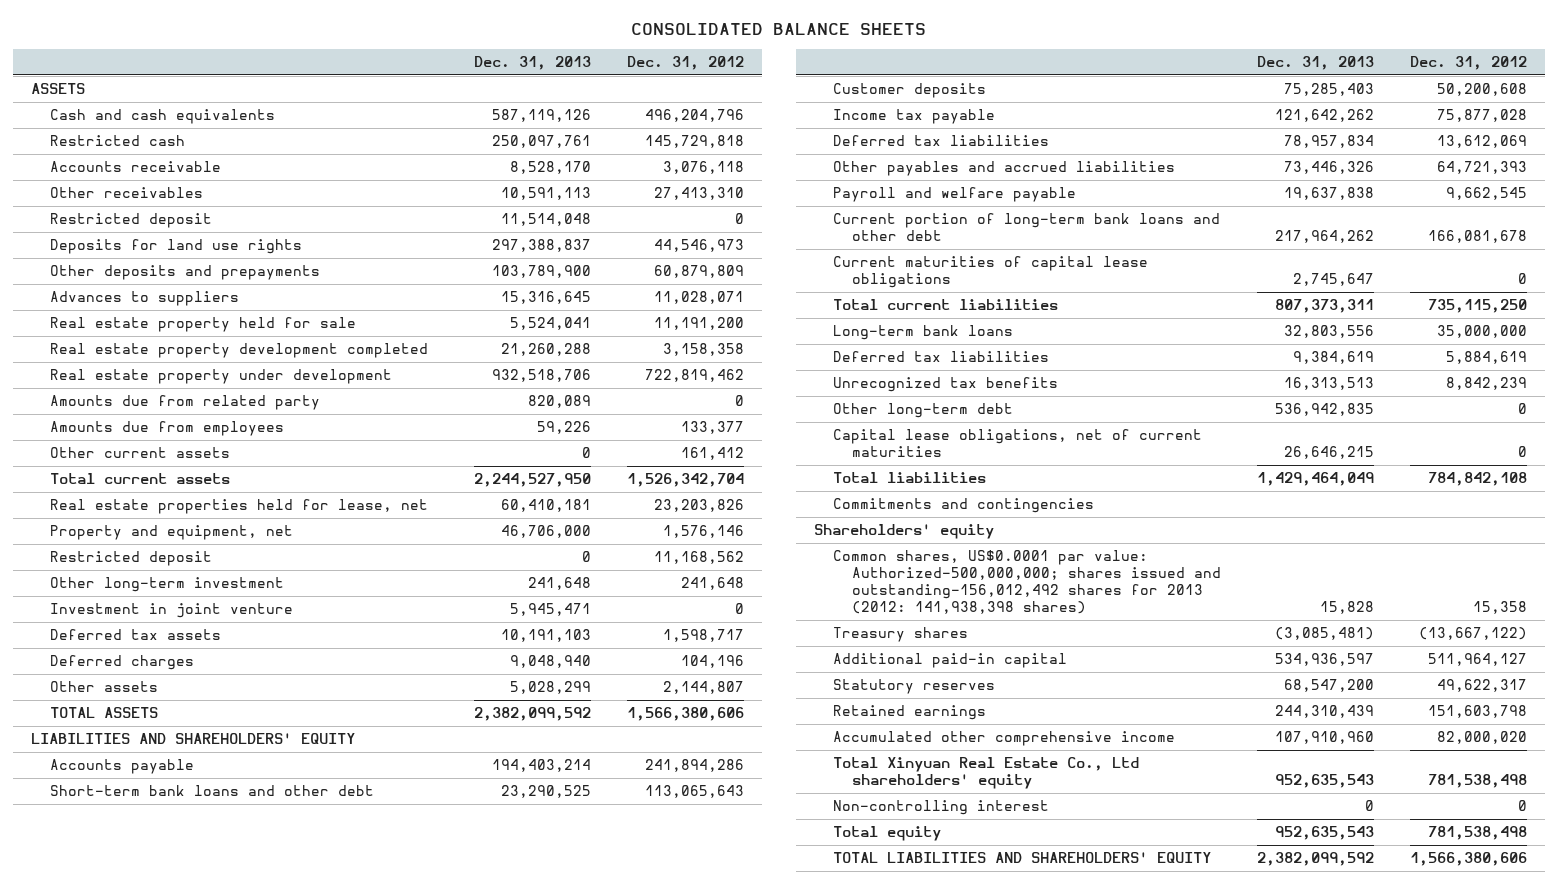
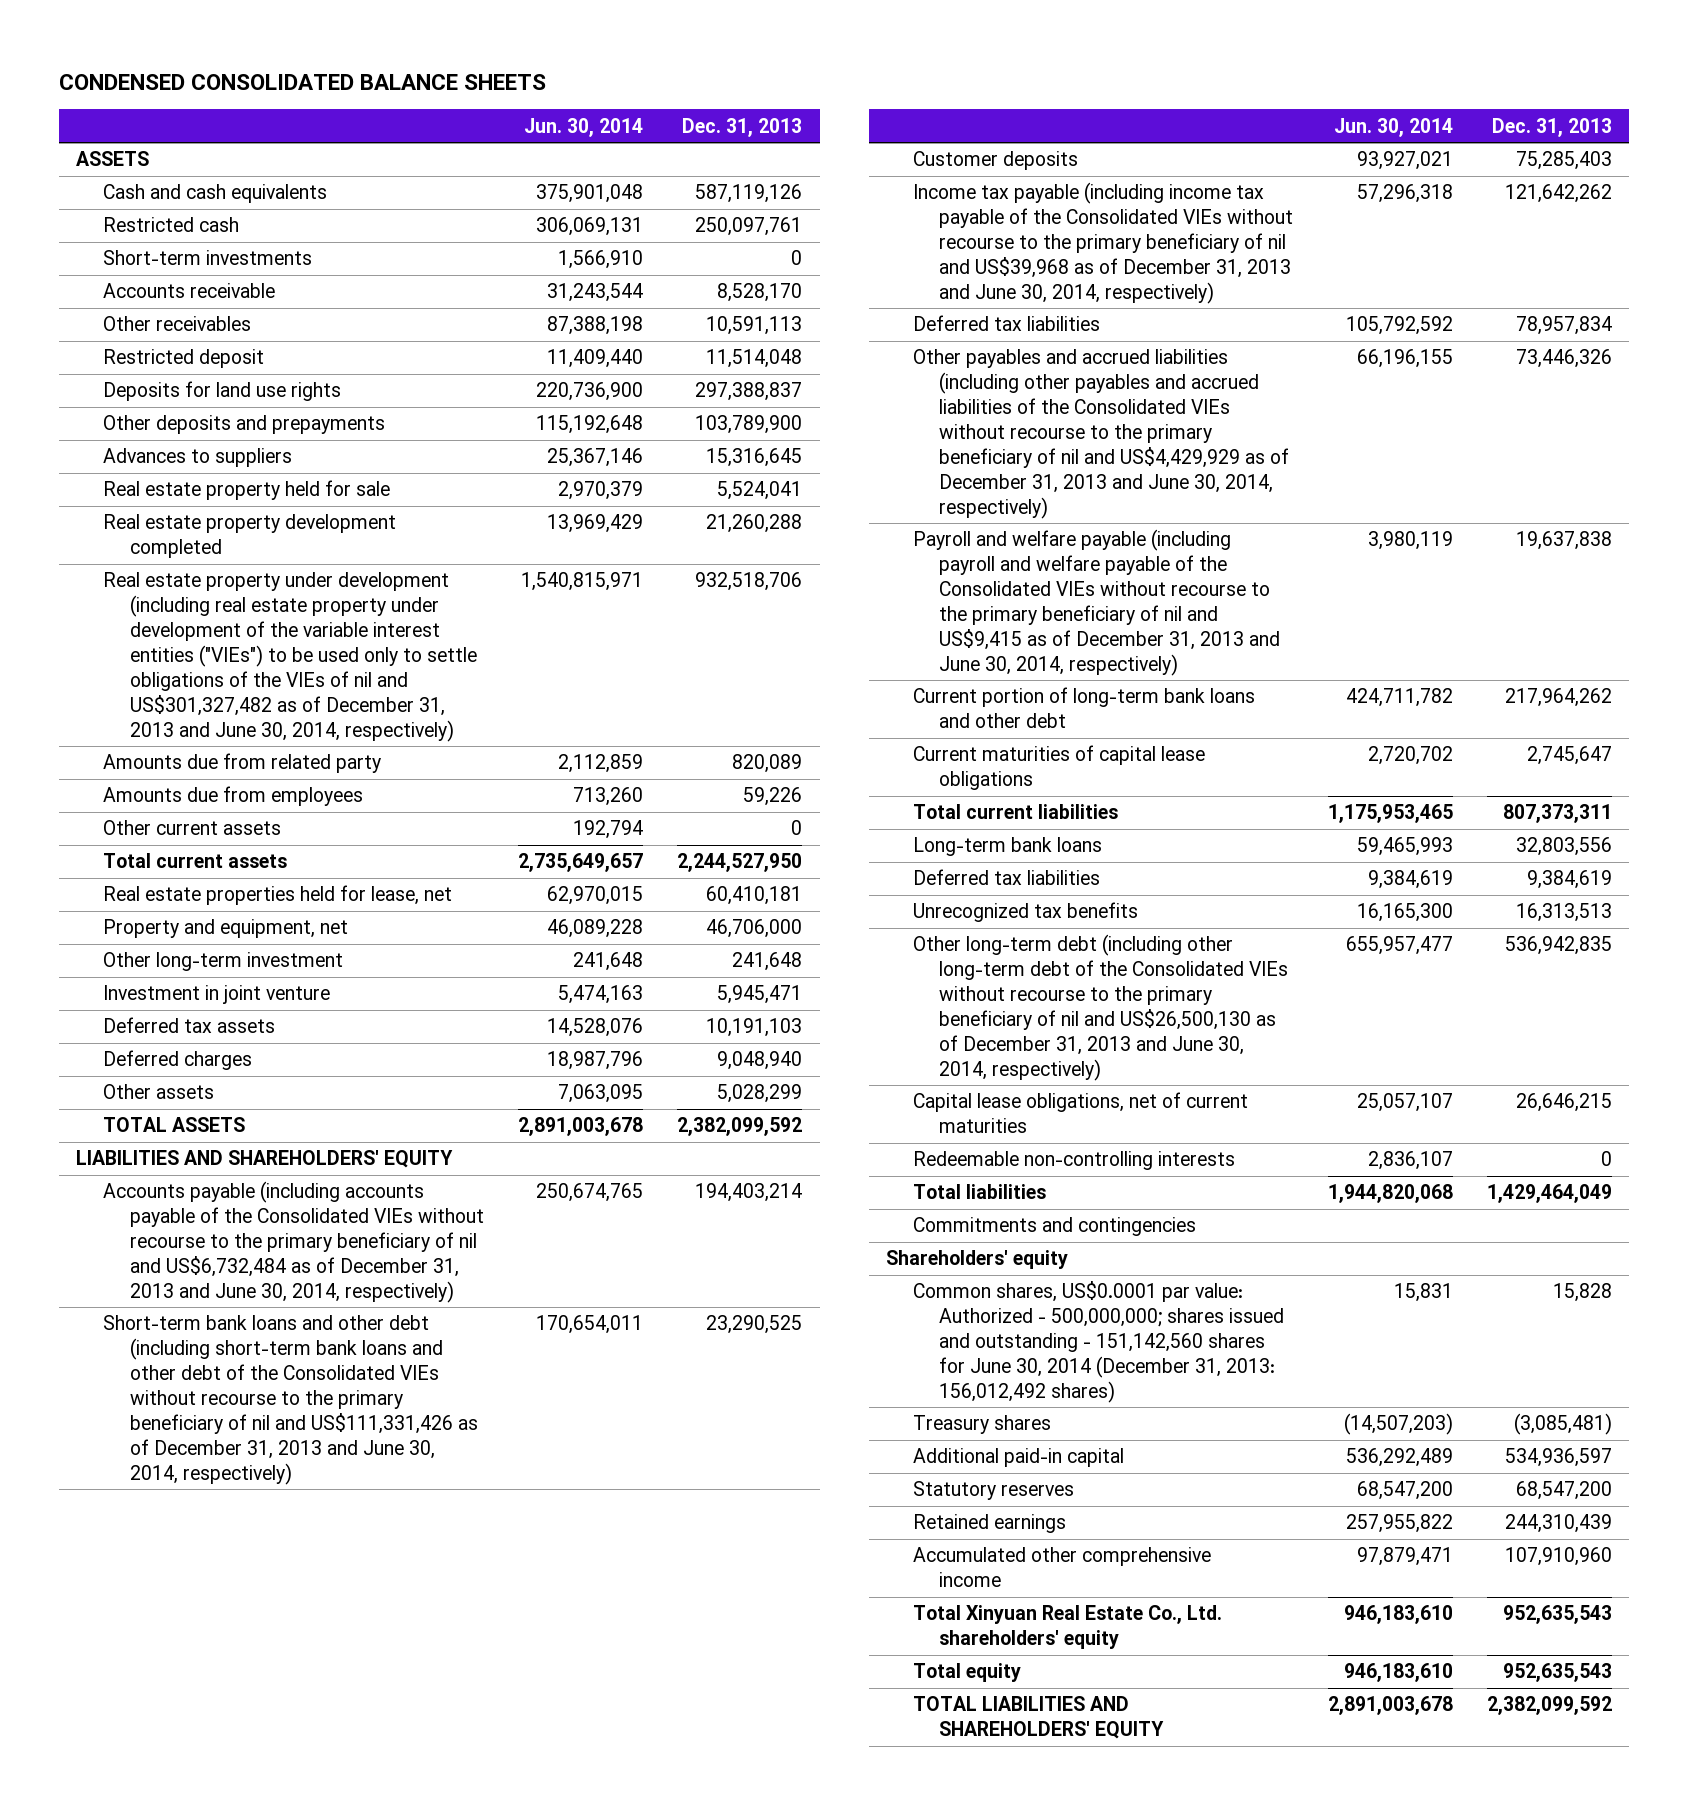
[631,22,927,35] CONSOLIDATED BALANCE SHEETS -> [59,73,547,90] CONDENSED CONSOLIDATED BALANCE SHEETS
[626,55,744,70] Dec. 31, 2012 -> none
none -> [524,117,644,137] Jun. 30, 2014
none -> [103,250,313,266] Short-term investments
[50,369,393,385] Real estate property under development -> [103,572,477,742] Real estate property under development (including real estate property under development of the variable interest entities ("VIEs") to be used only to settle obligations of the VIEs of nil and US$301,327,482 as of December 31, 2013 and June 30, 2014, respectively)
[50,551,213,567] Restricted deposit -> none
[50,759,195,775] Accounts payable -> [103,1181,484,1303] Accounts payable (including accounts payable of the Consolidated VIEs without recourse to the primary beneficiary of nil and US$6,732,484 as of December 31, 2013 and June 30, 2014, respectively)
[50,785,375,797] Short-term bank loans and other debt -> [103,1315,478,1485] Short-term bank loans and other debt (including short-term bank loans and other debt of the Consolidated VIEs without recourse to the primary beneficiary of nil and US$111,331,426 as of December 31, 2013 and June 30, 2014, respectively)
[833,109,996,125] Income tax payable -> [912,182,1294,304] Income tax payable (including income tax payable of the Consolidated VIEs without recourse to the primary beneficiary of nil and US$39,968 as of December 31, 2013 and June 30, 2014, respectively)
[833,161,1176,177] Other payables and accrued liabilities -> [912,349,1290,519] Other payables and accrued liabilities (including other payables and accrued liabilities of the Consolidated VIEs without recourse to the primary beneficiary of nil and US$4,429,929 as of December 31, 2013 and June 30, 2014, respectively)
[833,187,1077,203] Payroll and welfare payable -> [912,529,1281,676] Payroll and welfare payable (including payroll and welfare payable of the Consolidated VIEs without recourse to the primary beneficiary of nil and US$9,415 as of December 31, 2013 and June 30, 2014, respectively)
[833,403,1014,419] Other long-term debt -> [912,934,1289,1081] Other long-term debt (including other long-term debt of the Consolidated VIEs without recourse to the primary beneficiary of nil and US$26,500,130 as of December 31, 2013 and June 30, 2014, respectively)
none -> [912,1151,1235,1171] Redeemable non-controlling interests
[833,550,1221,615] Common shares, US$0.0001 par value: Authorized-500,000,000; shares issued and outstanding-156,012,492 shares for 2013 (2012: 141,938,398 shares) -> [912,1281,1285,1403] Common shares, US$0.0001 par value: Authorized - 500,000,000; shares issued and outstanding - 151,142,560 shares for June 30, 2014 (December 31, 2013: 156,012,492 shares)
[833,800,1050,816] Non-controlling interest -> none
[833,757,1140,790] Total Xinyuan Real Estate Co., Ltd shareholders' equity -> [912,1605,1222,1650] Total Xinyuan Real Estate Co., Ltd. shareholders' equity

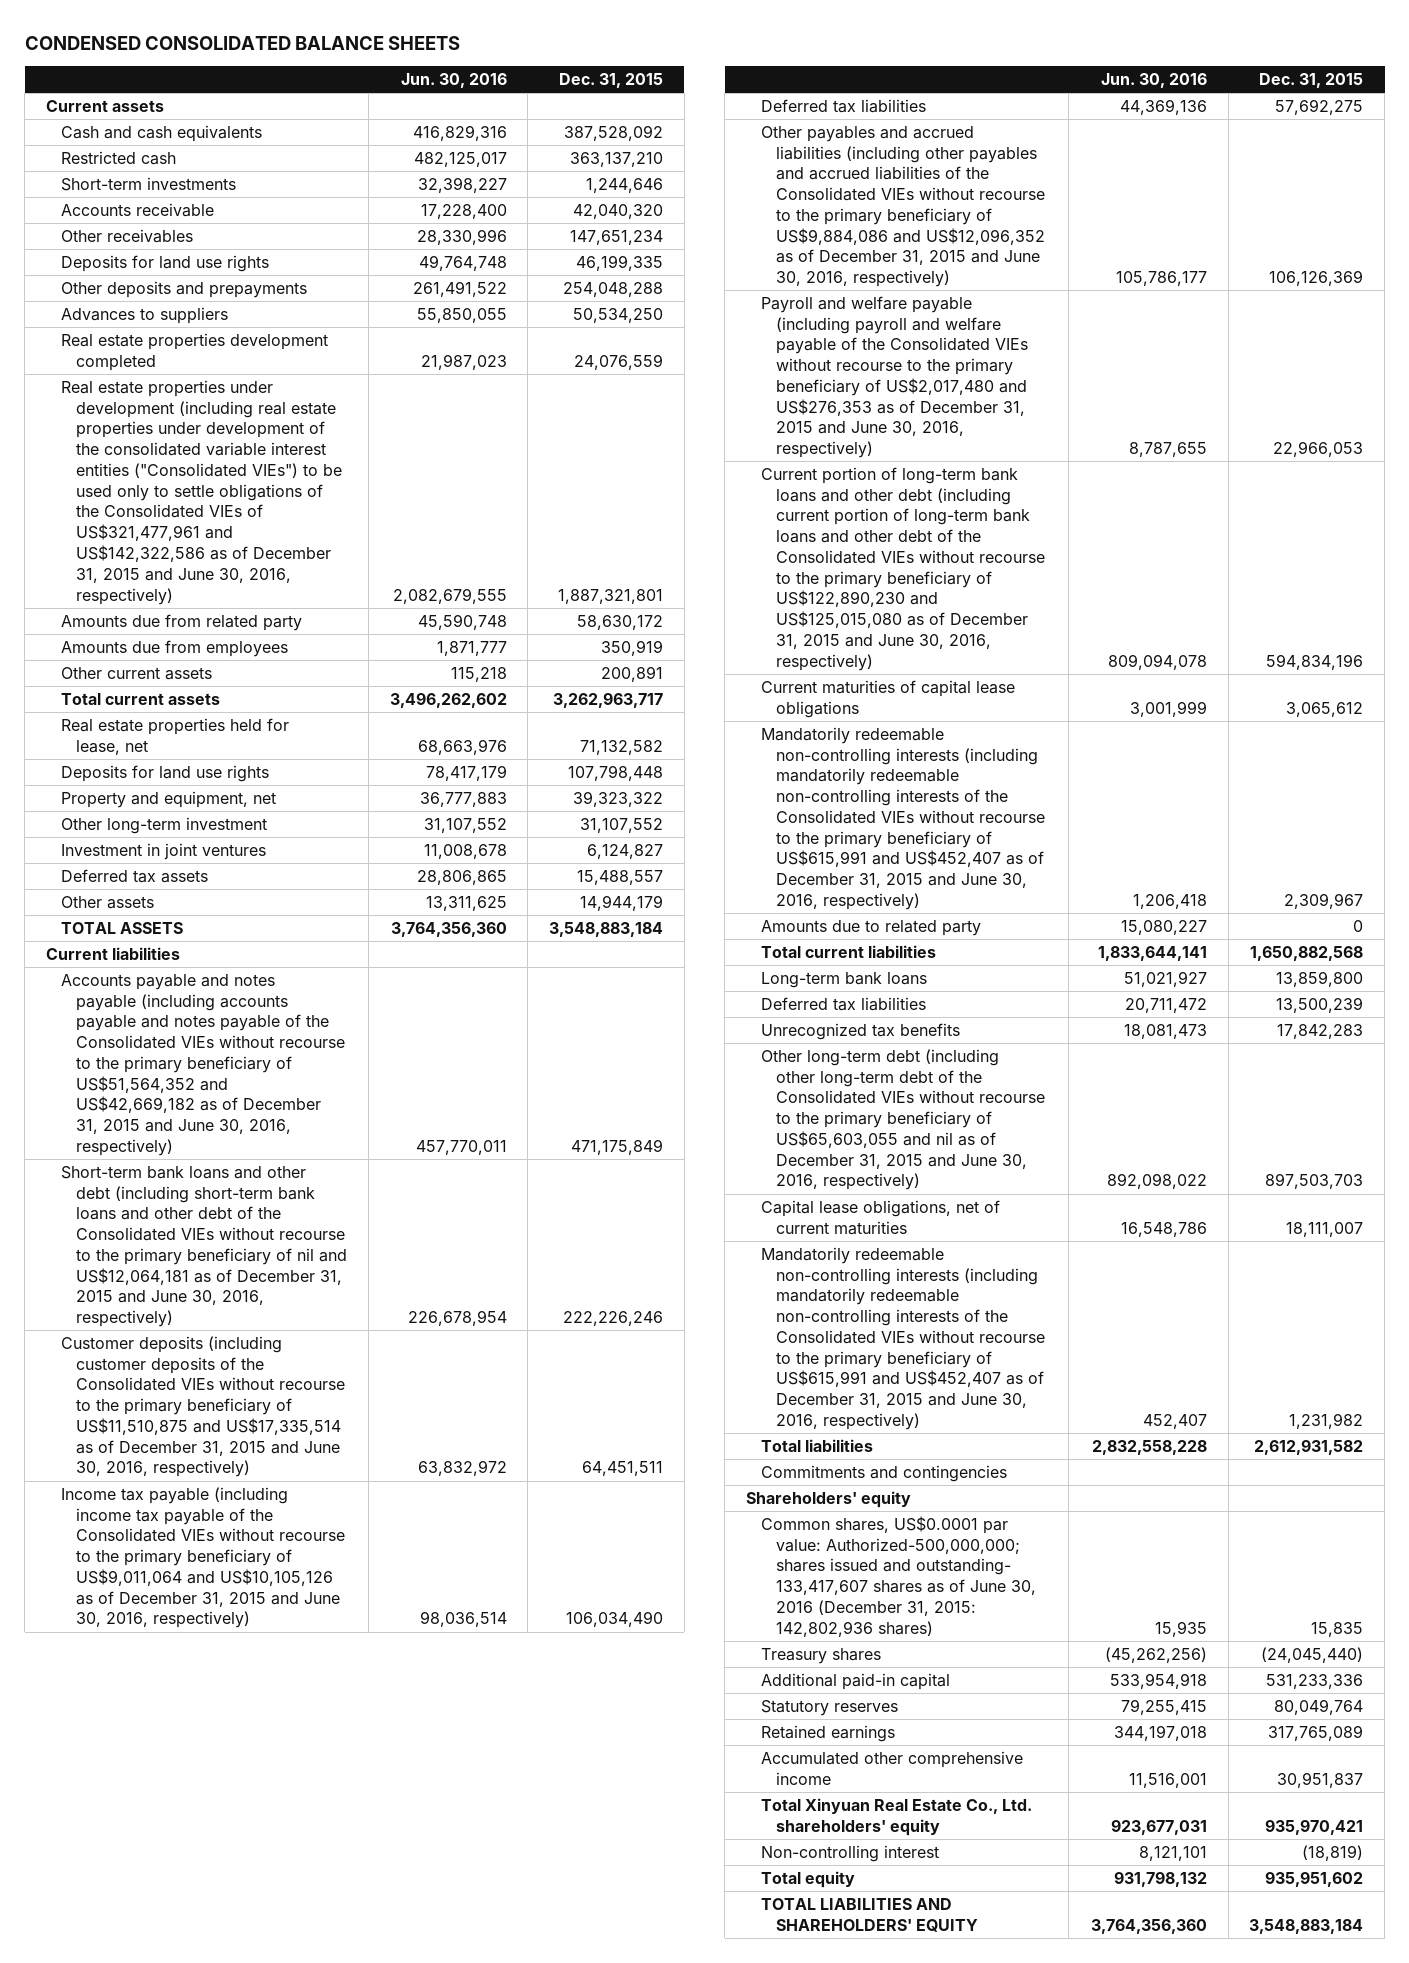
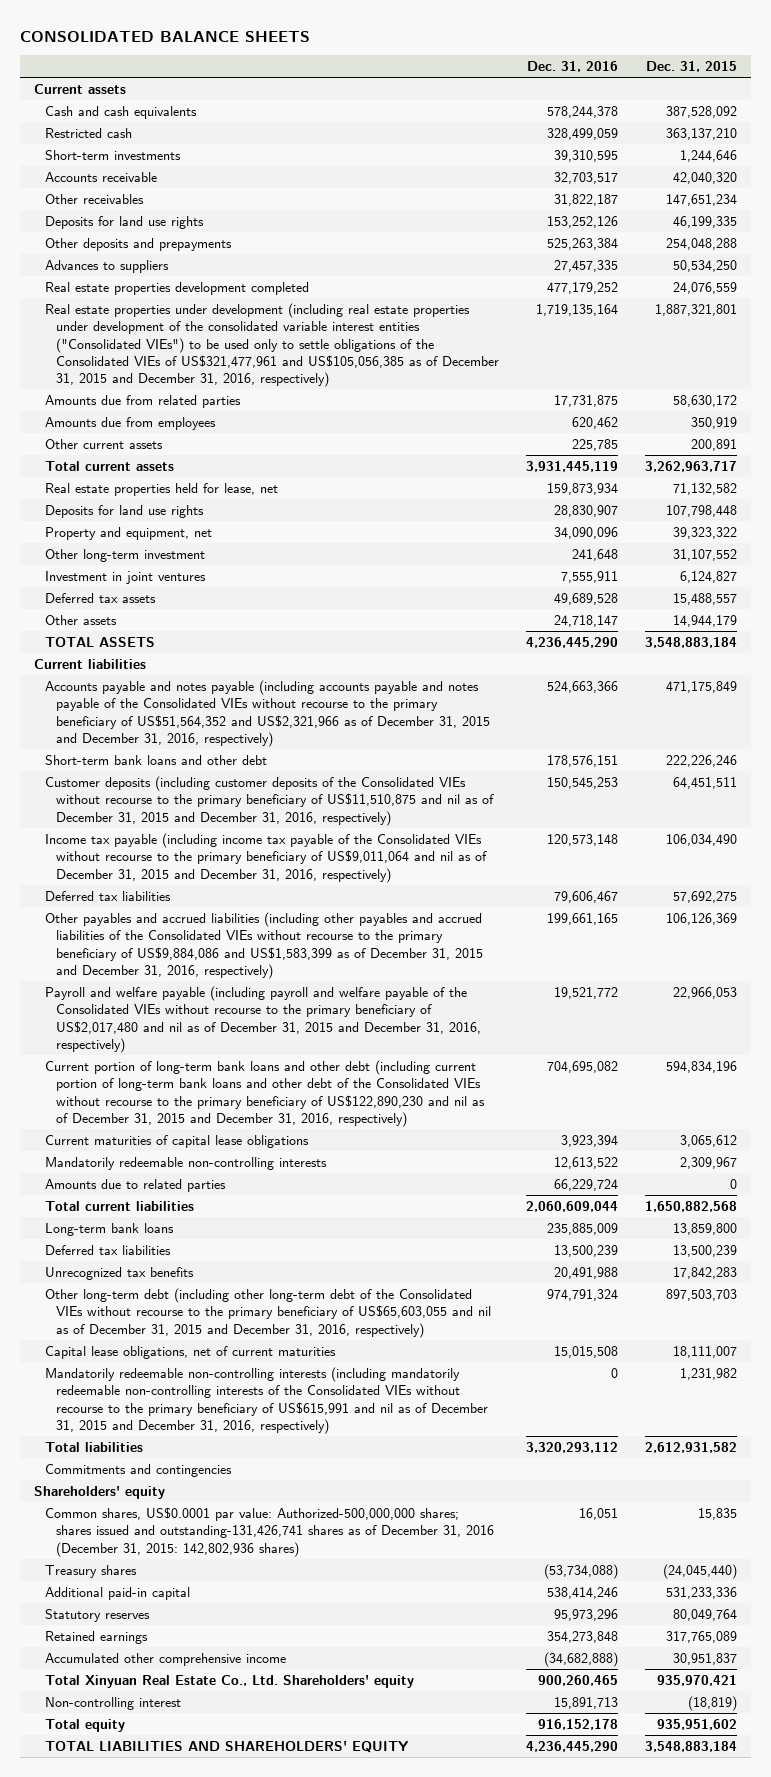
[24,35,460,50] CONDENSED CONSOLIDATED BALANCE SHEETS -> [19,30,310,42] CONSOLIDATED BALANCE SHEETS
[400,73,507,89] Jun. 30, 2016 -> none
none -> [526,61,618,73] Dec. 31, 2016
[61,379,343,605] Real estate properties under development (including real estate properties under development of the consolidated variable interest entities ("Consolidated VIEs") to be used only to settle obligations of the Consolidated VIEs of US$321,477,961 and US$142,322,586 as of December 31, 2015 and June 30, 2016, respectively) -> [44,302,499,388] Real estate properties under development (including real estate properties under development of the consolidated variable interest entities ("Consolidated VIEs") to be used only to settle obligations of the Consolidated VIEs of US$321,477,961 and US$105,056,385 as of December 31, 2015 and December 31, 2016, respectively)
[61,613,303,631] Amounts due from related party -> [44,394,241,408] Amounts due from related parties
[61,973,346,1157] Accounts payable and notes payable (including accounts payable and notes payable of the Consolidated VIEs without recourse to the primary beneficiary of US$51,564,352 and US$42,669,182 as of December 31, 2015 and June 30, 2016, respectively) -> [44,679,490,747] Accounts payable and notes payable (including accounts payable and notes payable of the Consolidated VIEs without recourse to the primary beneficiary of US$51,564,352 and US$2,321,966 as of December 31, 2015 and December 31, 2016, respectively)
[61,1165,348,1328] Short-term bank loans and other debt (including short-term bank loans and other debt of the Consolidated VIEs without recourse to the primary beneficiary of nil and US$12,064,181 as of December 31, 2015 and June 30, 2016, respectively) -> [44,754,267,765] Short-term bank loans and other debt
[61,1335,346,1478] Customer deposits (including customer deposits of the Consolidated VIEs without recourse to the primary beneficiary of US$11,510,875 and US$17,335,514 as of December 31, 2015 and June 30, 2016, respectively) -> [44,775,494,826] Customer deposits (including customer deposits of the Consolidated VIEs without recourse to the primary beneficiary of US$11,510,875 and nil as of December 31, 2015 and December 31, 2016, respectively)
[61,1486,346,1629] Income tax payable (including income tax payable of the Consolidated VIEs without recourse to the primary beneficiary of US$9,011,064 and US$10,105,126 as of December 31, 2015 and June 30, 2016, respectively) -> [44,832,487,883] Income tax payable (including income tax payable of the Consolidated VIEs without recourse to the primary beneficiary of US$9,011,064 and nil as of December 31, 2015 and December 31, 2016, respectively)
[761,125,1046,288] Other payables and accrued liabilities (including other payables and accrued liabilities of the Consolidated VIEs without recourse to the primary beneficiary of US$9,884,086 and US$12,096,352 as of December 31, 2015 and June 30, 2016, respectively) -> [44,911,483,979] Other payables and accrued liabilities (including other payables and accrued liabilities of the Consolidated VIEs without recourse to the primary beneficiary of US$9,884,086 and US$1,583,399 as of December 31, 2015 and December 31, 2016, respectively)
[761,295,1029,459] Payroll and welfare payable (including payroll and welfare payable of the Consolidated VIEs without recourse to the primary beneficiary of US$2,017,480 and US$276,353 as of December 31, 2015 and June 30, 2016, respectively) -> [44,985,481,1053] Payroll and welfare payable (including payroll and welfare payable of the Consolidated VIEs without recourse to the primary beneficiary of US$2,017,480 and nil as of December 31, 2015 and December 31, 2016, respectively)
[761,466,1046,671] Current portion of long-term bank loans and other debt (including current portion of long-term bank loans and other debt of the Consolidated VIEs without recourse to the primary beneficiary of US$122,890,230 and US$125,015,080 as of December 31, 2015 and June 30, 2016, respectively) -> [44,1059,485,1127] Current portion of long-term bank loans and other debt (including current portion of long-term bank loans and other debt of the Consolidated VIEs without recourse to the primary beneficiary of US$122,890,230 and nil as of December 31, 2015 and December 31, 2016, respectively)
[761,726,1046,911] Mandatorily redeemable non-controlling interests (including mandatorily redeemable non-controlling interests of the Consolidated VIEs without recourse to the primary beneficiary of US$615,991 and US$452,407 as of December 31, 2015 and June 30, 2016, respectively) -> [44,1156,327,1170] Mandatorily redeemable non-controlling interests
[761,919,982,936] Amounts due to related party -> [44,1178,226,1192] Amounts due to related parties
[761,1048,1046,1191] Other long-term debt (including other long-term debt of the Consolidated VIEs without recourse to the primary beneficiary of US$65,603,055 and nil as of December 31, 2015 and June 30, 2016, respectively) -> [44,1287,491,1338] Other long-term debt (including other long-term debt of the Consolidated VIEs without recourse to the primary beneficiary of US$65,603,055 and nil as of December 31, 2015 and December 31, 2016, respectively)
[761,1246,1046,1431] Mandatorily redeemable non-controlling interests (including mandatorily redeemable non-controlling interests of the Consolidated VIEs without recourse to the primary beneficiary of US$615,991 and US$452,407 as of December 31, 2015 and June 30, 2016, respectively) -> [44,1366,488,1434] Mandatorily redeemable non-controlling interests (including mandatorily redeemable non-controlling interests of the Consolidated VIEs without recourse to the primary beneficiary of US$615,991 and nil as of December 31, 2015 and December 31, 2016, respectively)
[761,1515,1037,1637] Common shares, US$0.0001 par value: Authorized-500,000,000; shares issued and outstanding- 133,417,607 shares as of June 30, 2016 (December 31, 2015: 142,802,936 shares) -> [44,1506,494,1557] Common shares, US$0.0001 par value: Authorized-500,000,000 shares; shares issued and outstanding-131,426,741 shares as of December 31, 2016 (December 31, 2015: 142,802,936 shares)
[761,1797,1033,1836] Total Xinyuan Real Estate Co., Ltd. shareholders' equity -> [44,1673,414,1688] Total Xinyuan Real Estate Co., Ltd. Shareholders' equity

